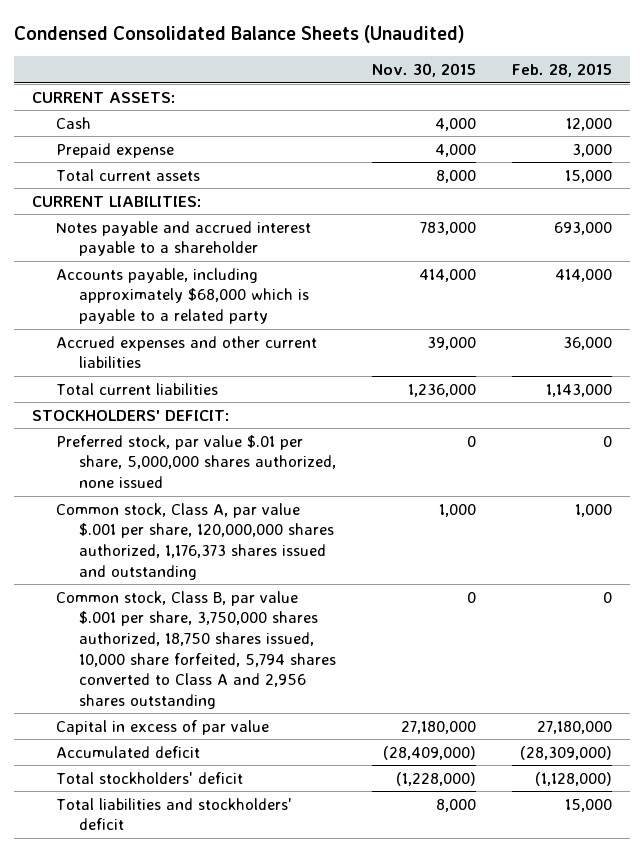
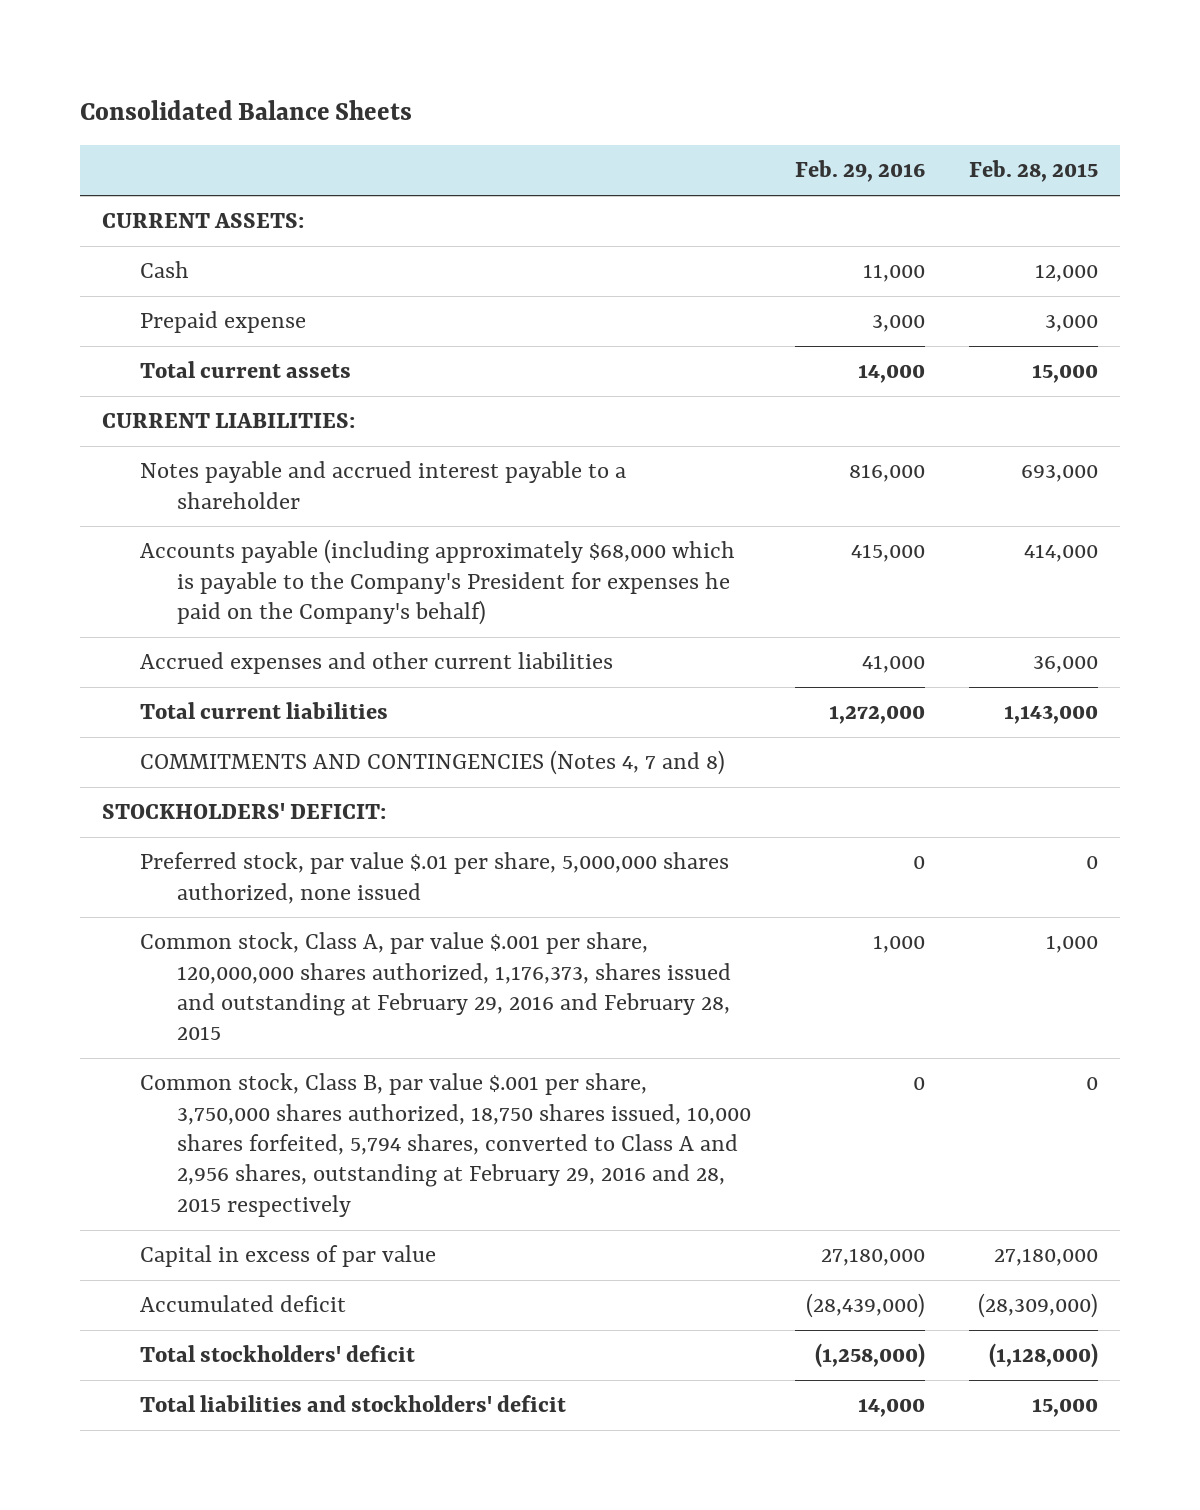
[14,24,466,43] Condensed Consolidated Balance Sheets (Unaudited) -> [80,99,413,120] Consolidated Balance Sheets
[372,63,477,78] Nov. 30, 2015 -> none
none -> [795,160,926,183] Feb. 29, 2016
[55,267,310,325] Accounts payable, including approximately $68,000 which is payable to a related party -> [139,539,735,625] Accounts payable (including approximately $68,000 which is payable to the Company's President for expenses he paid on the Company's behalf)
none -> [139,750,725,776] COMMITMENTS AND CONTINGENCIES (Notes 4, 7 and 8)
[55,502,335,580] Common stock, Class A, par value $.001 per share, 120,000,000 shares authorized, 1,176,373 shares issued and outstanding -> [139,932,732,1041] Common stock, Class A, par value $.001 per share, 120,000,000 shares authorized, 1,176,373, shares issued and outstanding at February 29, 2016 and February 28, 2015
[55,590,337,709] Common stock, Class B, par value $.001 per share, 3,750,000 shares authorized, 18,750 shares issued, 10,000 share forfeited, 5,794 shares converted to Class A and 2,956 shares outstanding -> [139,1073,752,1217] Common stock, Class B, par value $.001 per share, 3,750,000 shares authorized, 18,750 shares issued, 10,000 shares forfeited, 5,794 shares, converted to Class A and 2,956 shares, outstanding at February 29, 2016 and 28, 2015 respectively

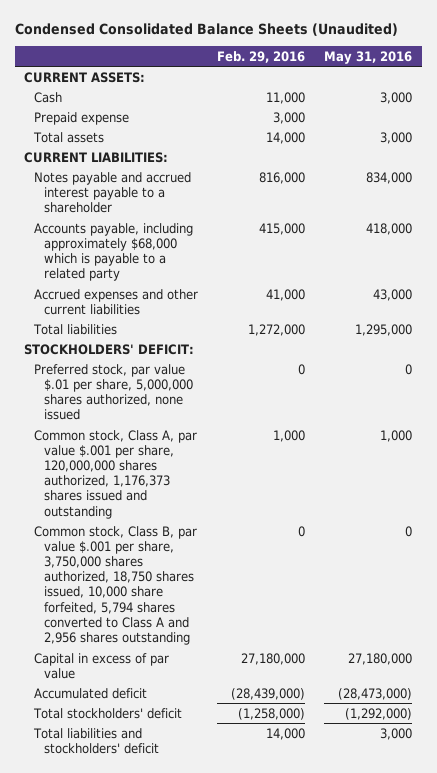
[80,99,413,120] Consolidated Balance Sheets -> [14,22,398,36] Condensed Consolidated Balance Sheets (Unaudited)
[969,160,1099,183] Feb. 28, 2015 -> none
none -> [324,50,413,64] May 31, 2016
[139,361,351,379] Total current assets -> [33,131,105,143] Total assets
[139,539,735,625] Accounts payable (including approximately $68,000 which is payable to the Company's President for expenses he paid on the Company's behalf) -> [34,222,194,282] Accounts payable, including approximately $68,000 which is payable to a related party
[139,750,725,776] COMMITMENTS AND CONTINGENCIES (Notes 4, 7 and 8) -> none
[139,702,388,720] Total current liabilities -> [33,323,118,335] Total liabilities
[139,932,732,1041] Common stock, Class A, par value $.001 per share, 120,000,000 shares authorized, 1,176,373, shares issued and outstanding at February 29, 2016 and February 28, 2015 -> [34,429,198,519] Common stock, Class A, par value $.001 per share, 120,000,000 shares authorized, 1,176,373 shares issued and outstanding
[139,1073,752,1217] Common stock, Class B, par value $.001 per share, 3,750,000 shares authorized, 18,750 shares issued, 10,000 shares forfeited, 5,794 shares, converted to Class A and 2,956 shares, outstanding at February 29, 2016 and 28, 2015 respectively -> [34,525,198,646] Common stock, Class B, par value $.001 per share, 3,750,000 shares authorized, 18,750 shares issued, 10,000 share forfeited, 5,794 shares converted to Class A and 2,956 shares outstanding

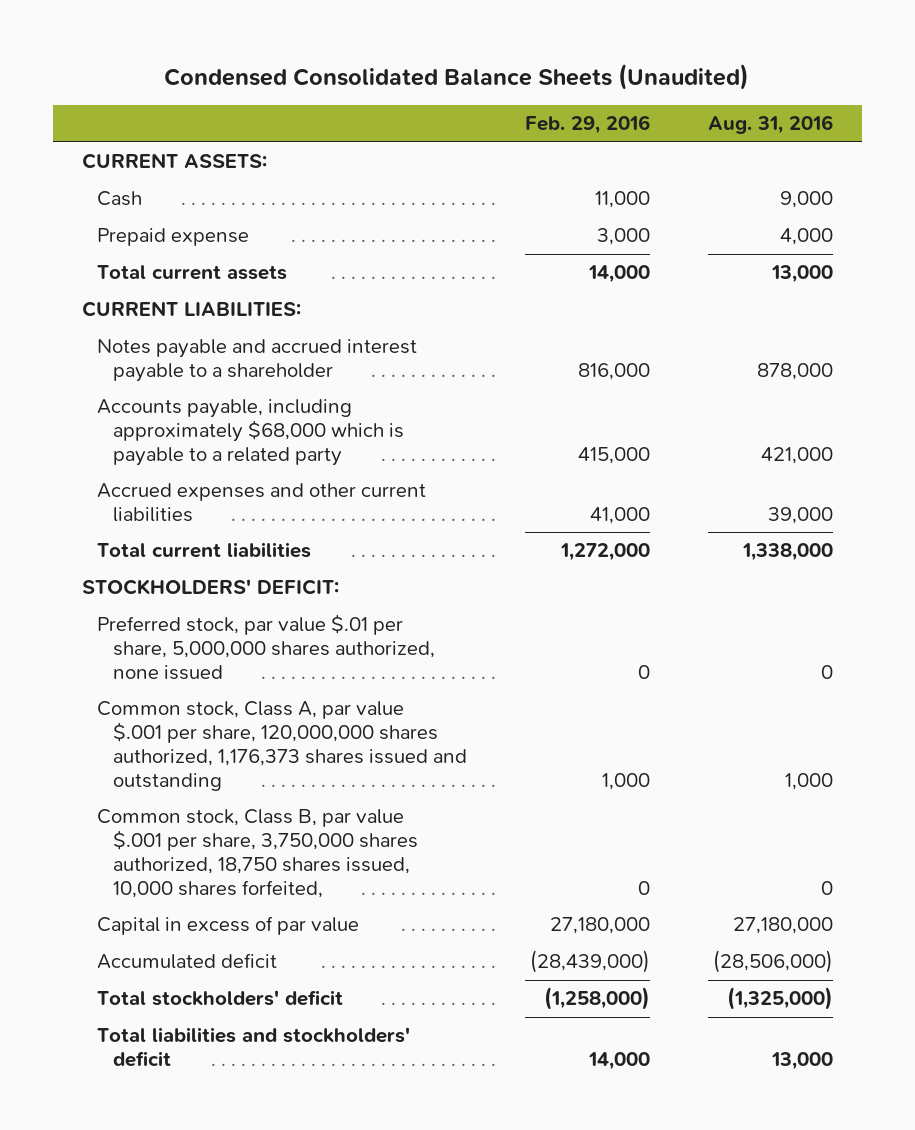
[324,50,413,64] May 31, 2016 -> none
none -> [708,115,834,135] Aug. 31, 2016
[33,131,105,143] Total assets -> [97,265,288,281] Total current assets
[33,323,118,335] Total liabilities -> [97,542,312,559] Total current liabilities
[34,525,198,646] Common stock, Class B, par value $.001 per share, 3,750,000 shares authorized, 18,750 shares issued, 10,000 share forfeited, 5,794 shares converted to Class A and 2,956 shares outstanding -> [97,809,418,898] Common stock, Class B, par value $.001 per share, 3,750,000 shares authorized, 18,750 shares issued, 10,000 shares forfeited,

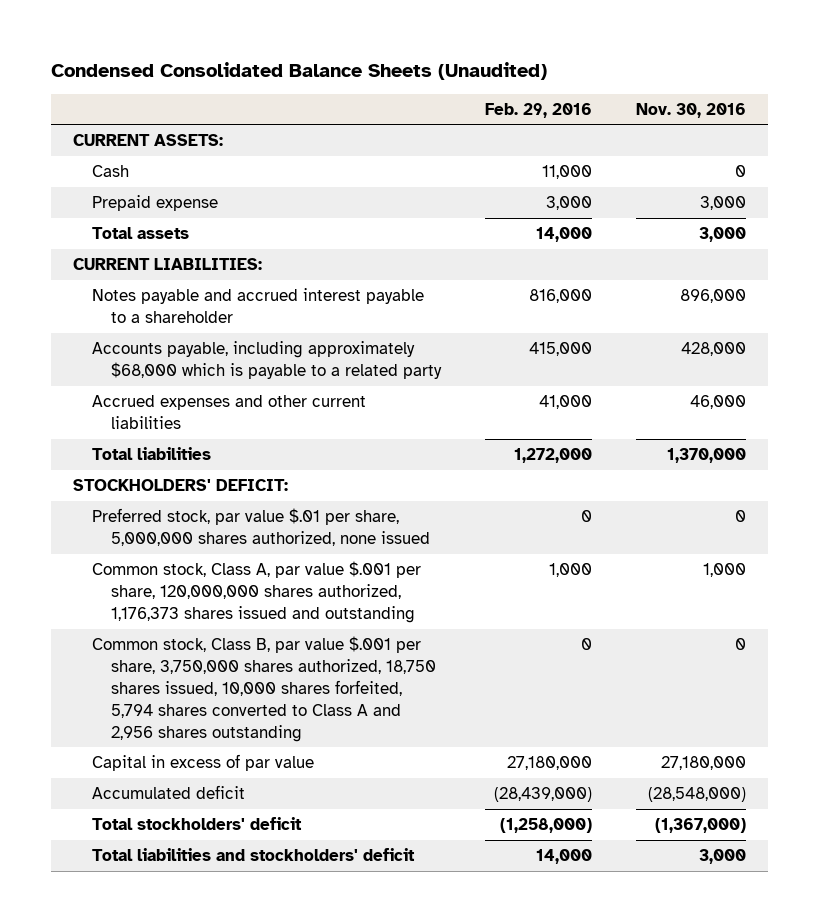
[708,115,834,135] Aug. 31, 2016 -> none
none -> [635,102,746,118] Nov. 30, 2016
[97,265,288,281] Total current assets -> [91,227,189,240] Total assets
[97,542,312,559] Total current liabilities -> [91,447,211,461] Total liabilities
[97,809,418,898] Common stock, Class B, par value $.001 per share, 3,750,000 shares authorized, 18,750 shares issued, 10,000 shares forfeited, -> [91,636,436,742] Common stock, Class B, par value $.001 per share, 3,750,000 shares authorized, 18,750 shares issued, 10,000 shares forfeited, 5,794 shares converted to Class A and 2,956 shares outstanding

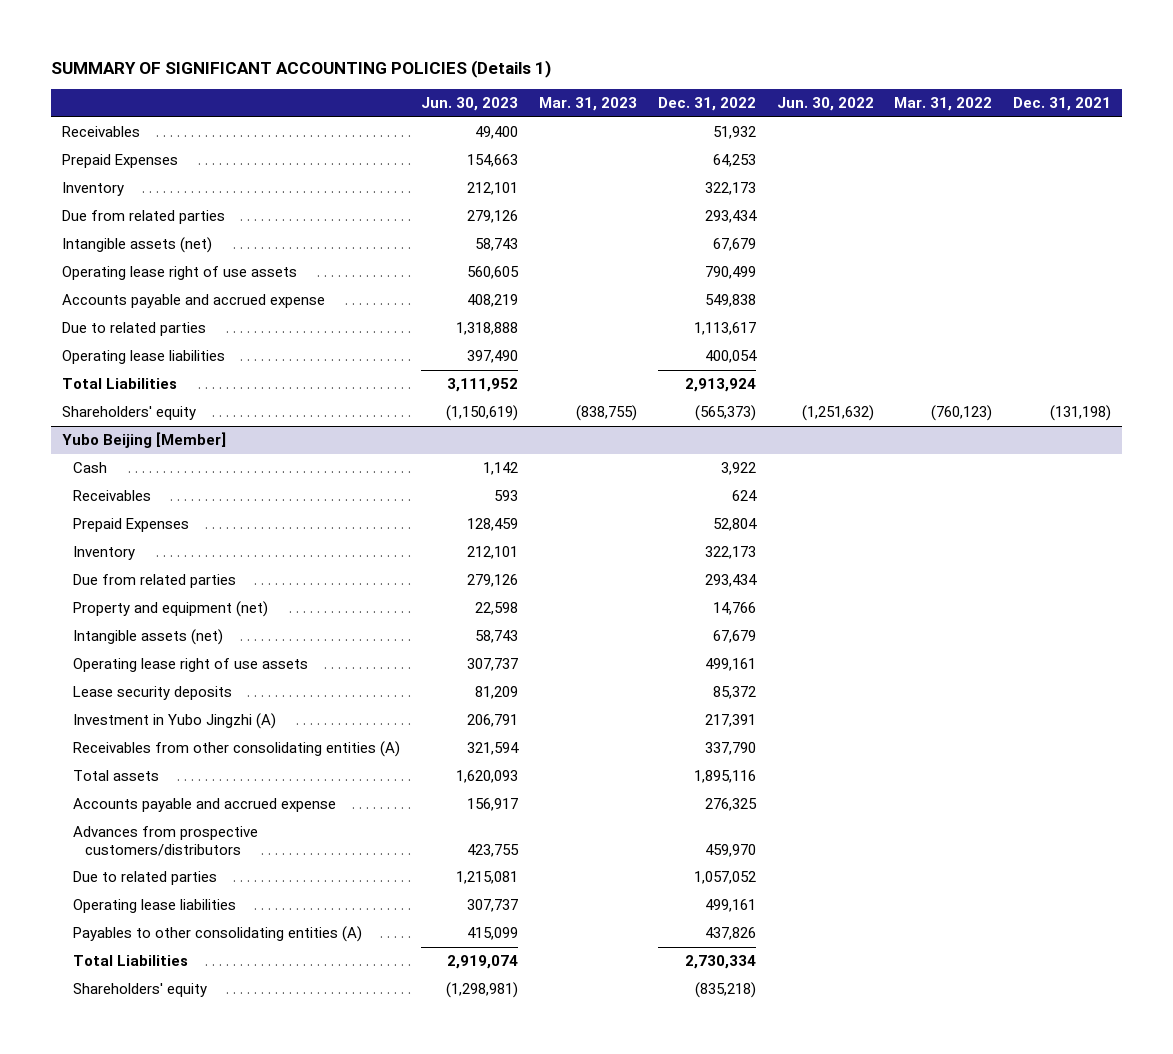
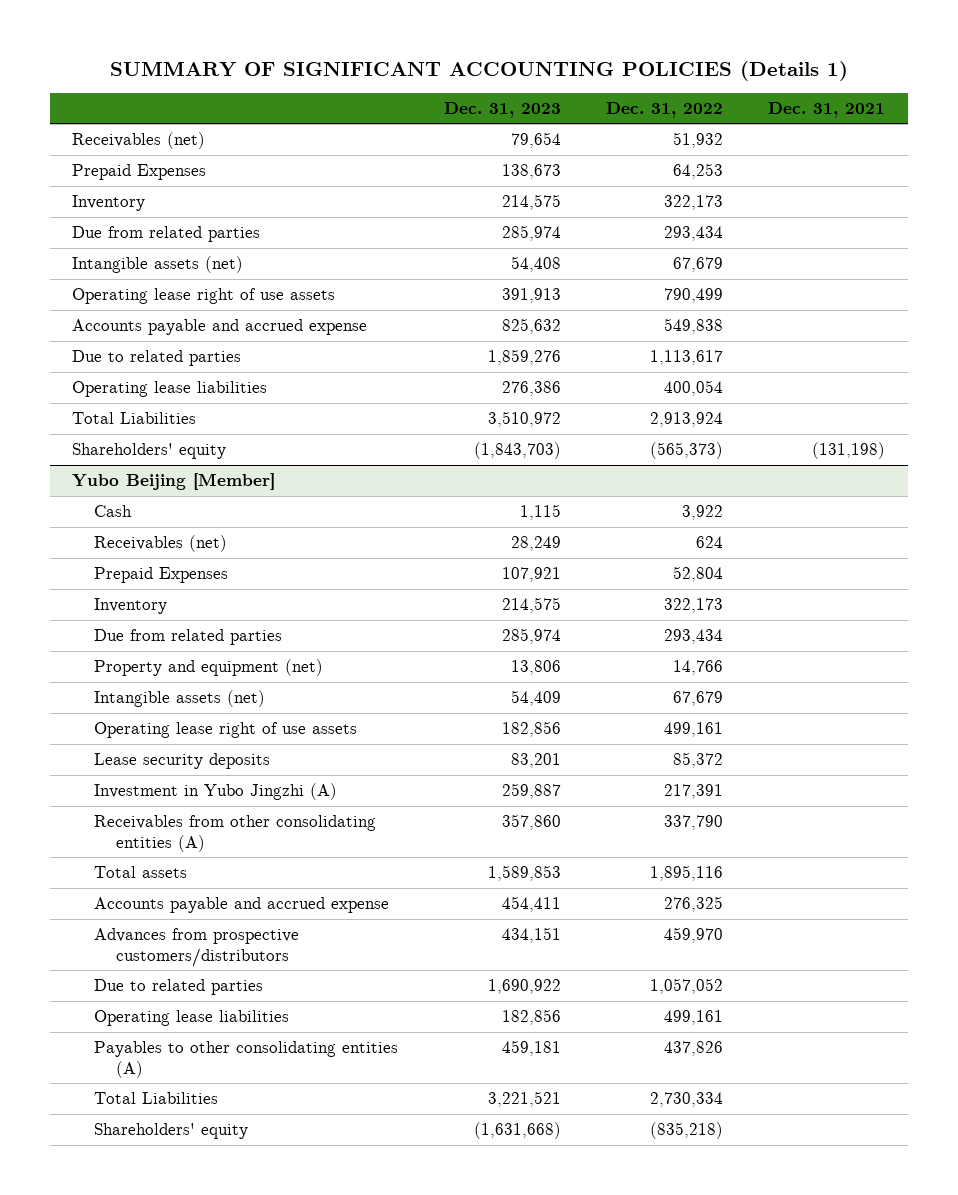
[421,97,519,112] Jun. 30, 2023 -> none
[538,97,637,112] Mar. 31, 2023 -> none
[776,97,874,112] Jun. 30, 2022 -> none
[894,97,993,112] Mar. 31, 2022 -> none
none -> [443,101,561,118] Dec. 31, 2023
[61,126,140,138] Receivables -> [72,132,206,150] Receivables (net)
[73,490,152,502] Receivables -> [94,535,228,553] Receivables (net)

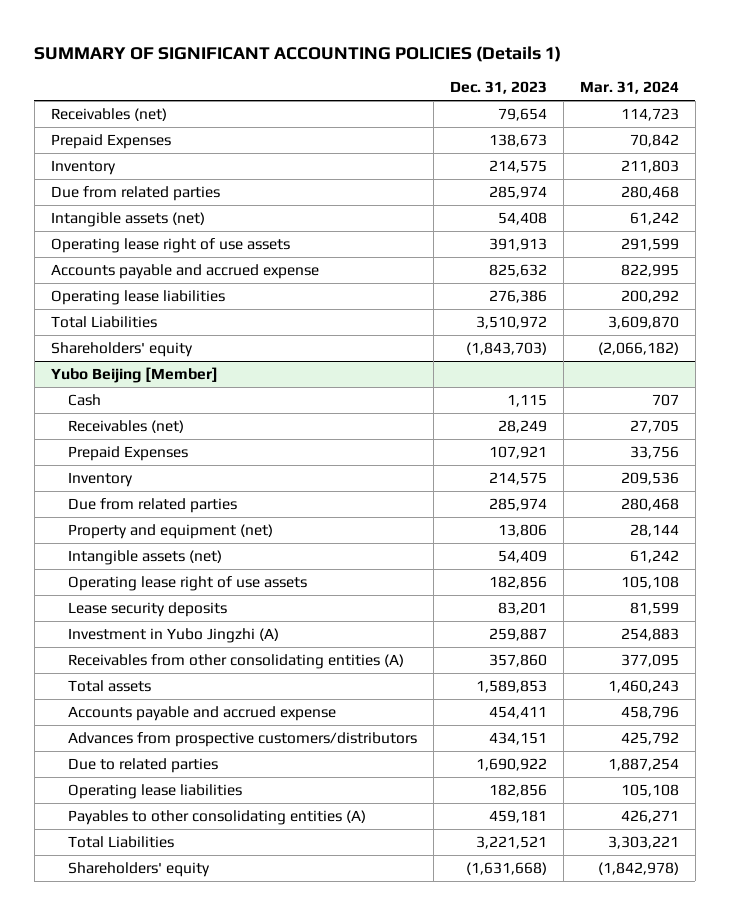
[605,101,723,118] Dec. 31, 2022 -> none
[768,101,886,118] Dec. 31, 2021 -> none
none -> [579,81,679,95] Mar. 31, 2024
[72,350,242,367] Due to related parties -> none

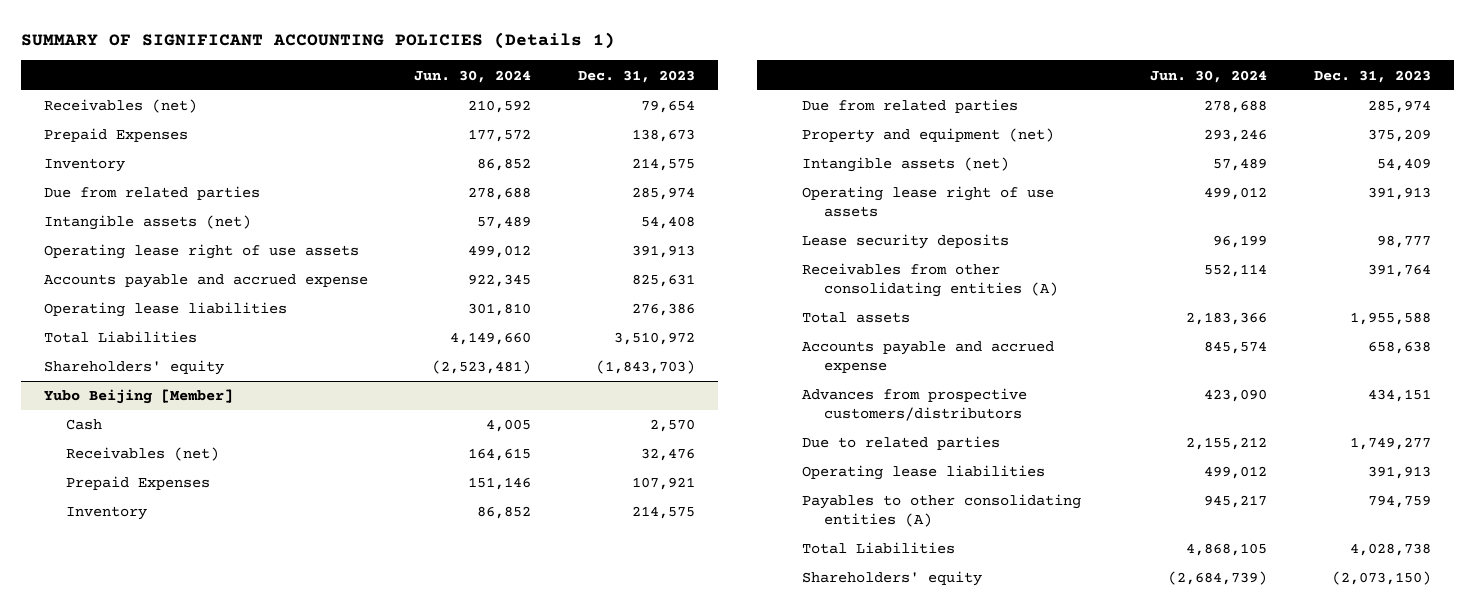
[579,81,679,95] Mar. 31, 2024 -> none
none -> [414,69,532,83] Jun. 30, 2024
[489,264,548,278] 825,632 -> [631,274,695,288] 825,631
[507,394,548,408] 1,115 -> [649,419,695,433] 2,570
[498,420,548,434] 28,249 -> [640,448,695,462] 32,476
[498,524,548,538] 13,806 -> [1367,129,1431,143] 375,209
[68,628,280,644] Investment in Yubo Jingzhi (A) -> none
[489,576,548,590] 182,856 -> [1367,187,1431,201] 391,913
[498,602,548,616] 83,201 -> [1376,235,1431,249] 98,777
[489,654,548,668] 357,860 -> [1367,264,1431,278] 391,764
[476,680,548,694] 1,589,853 -> [1349,312,1431,326] 1,955,588
[489,706,548,720] 454,411 -> [1367,341,1431,355] 658,638
[476,758,548,772] 1,690,922 -> [1349,437,1431,451] 1,749,277
[489,784,548,798] 182,856 -> [1367,466,1431,480] 391,913
[489,810,548,824] 459,181 -> [1367,495,1431,509] 794,759
[476,836,548,850] 3,221,521 -> [1349,543,1431,557] 4,028,738
[466,862,548,876] (1,631,668) -> [1331,571,1431,586] (2,073,150)

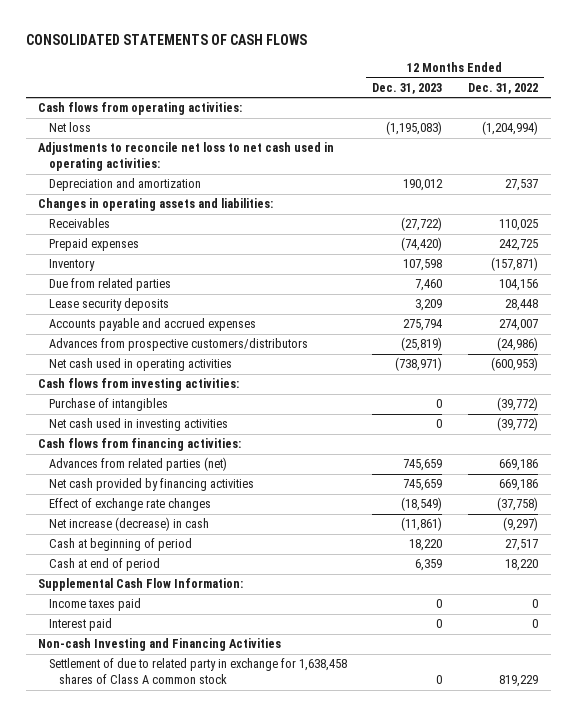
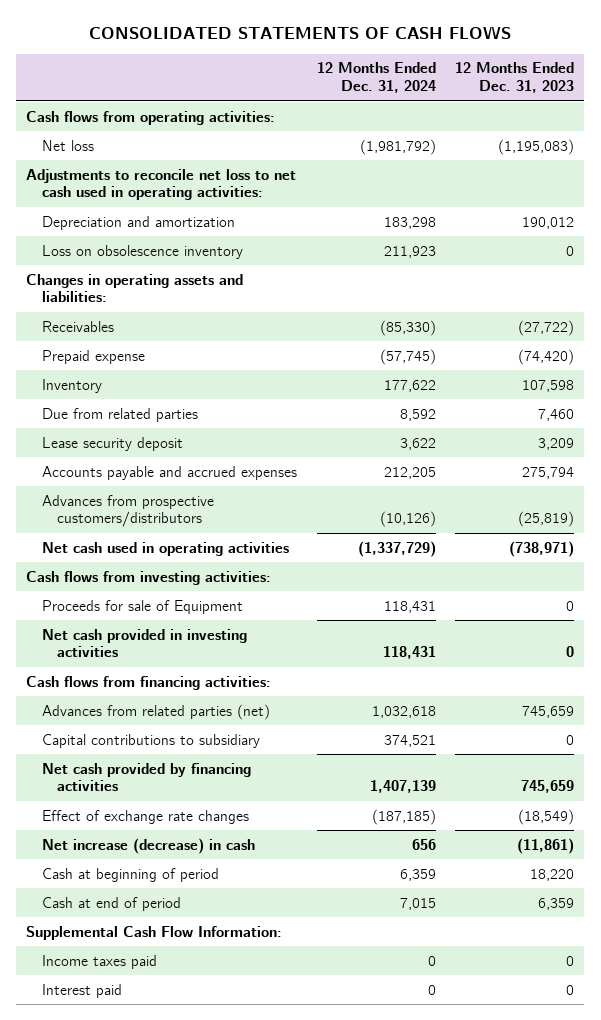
[467,82,538,94] Dec. 31, 2022 -> none
none -> [316,62,436,94] 12 Months Ended Dec. 31, 2024
none -> [41,244,243,259] Loss on obsolescence inventory
[48,238,139,252] Prepaid expenses -> [41,349,145,364] Prepaid expense
[48,298,169,312] Lease security deposits -> [41,436,183,451] Lease security deposit
[48,398,168,412] Purchase of intangibles -> none
none -> [41,599,243,614] Proceeds for sale of Equipment
[48,418,228,432] Net cash used in investing activities -> [41,628,247,658] Net cash provided in investing activities
none -> [41,733,260,748] Capital contributions to subsidiary
[38,638,282,652] Non-cash Investing and Financing Activities -> none
[48,658,347,685] Settlement of due to related party in exchange for 1,638,458 shares of Class A common stock -> none

